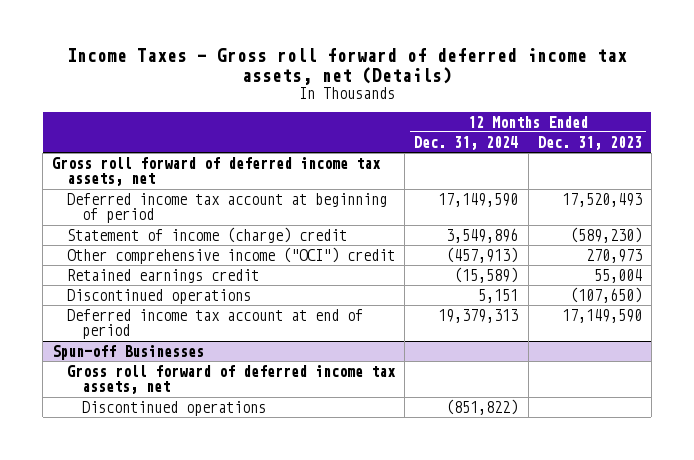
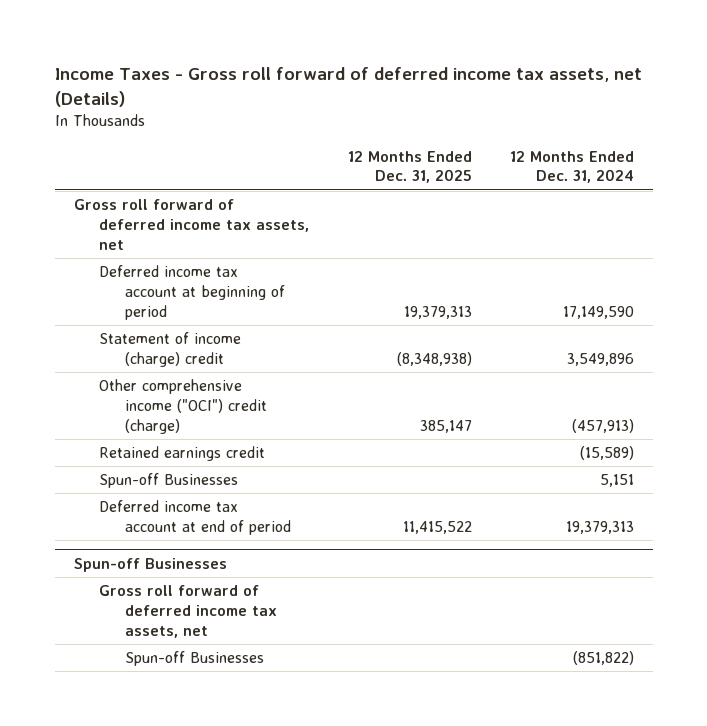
[537,135,642,150] Dec. 31, 2023 -> none
none -> [347,150,472,184] 12 Months Ended Dec. 31, 2025
[67,246,396,264] Other comprehensive income ("OCI") credit -> [99,379,268,434] Other comprehensive income ("OCI") credit (charge)
[67,288,252,304] Discontinued operations -> [99,473,239,489] Spun-off Businesses
[82,400,267,416] Discontinued operations -> [125,651,265,667] Spun-off Businesses

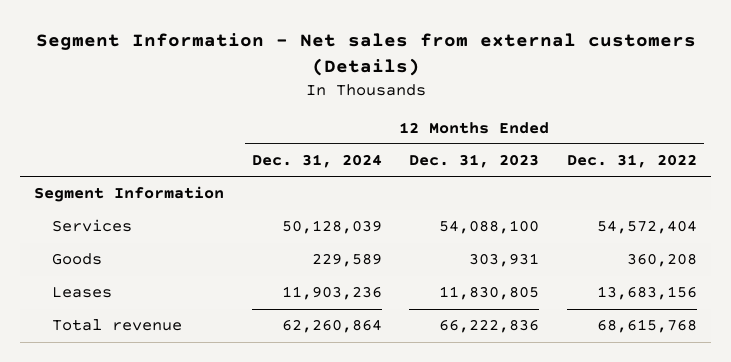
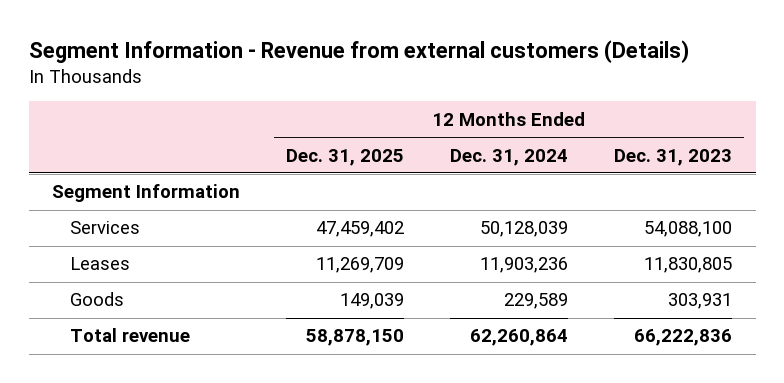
[35,33,696,77] Segment Information - Net sales from external customers (Details) -> [28,39,689,63] Segment Information - Revenue from external customers (Details)
[567,154,698,169] Dec. 31, 2022 -> none
none -> [286,148,405,166] Dec. 31, 2025
[52,253,103,266] Goods -> [70,292,125,307] Goods

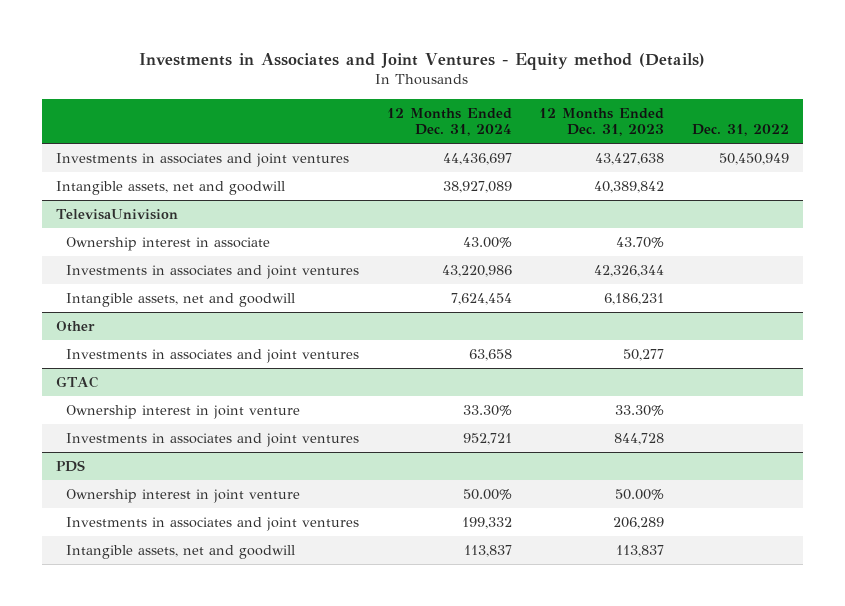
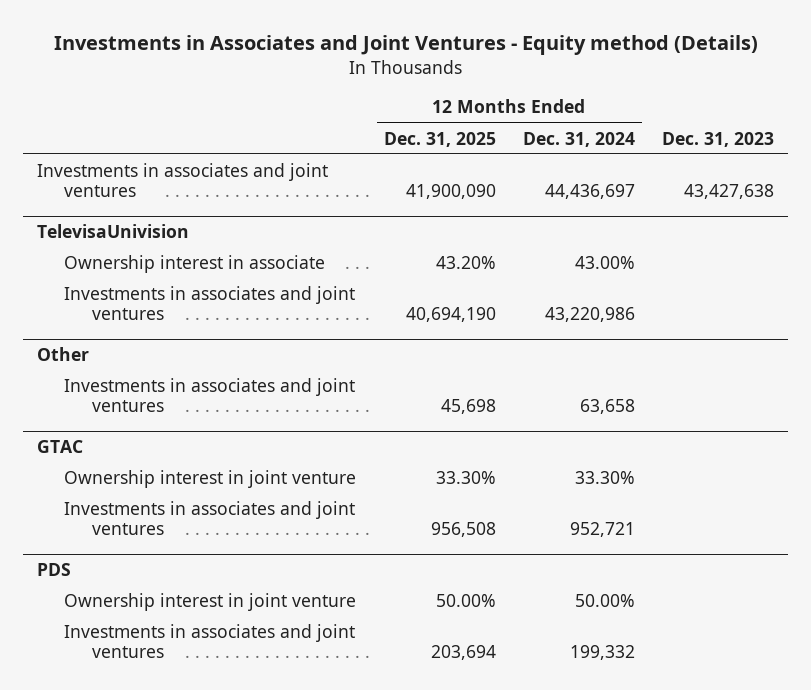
[539,107,665,137] 12 Months Ended Dec. 31, 2023 -> none
[691,124,789,137] Dec. 31, 2022 -> none
none -> [383,131,496,147] Dec. 31, 2025
none -> [662,131,775,147] Dec. 31, 2023
[55,180,285,195] Intangible assets, net and goodwill -> none
[66,292,296,307] Intangible assets, net and goodwill -> none
[66,544,296,559] Intangible assets, net and goodwill -> none

